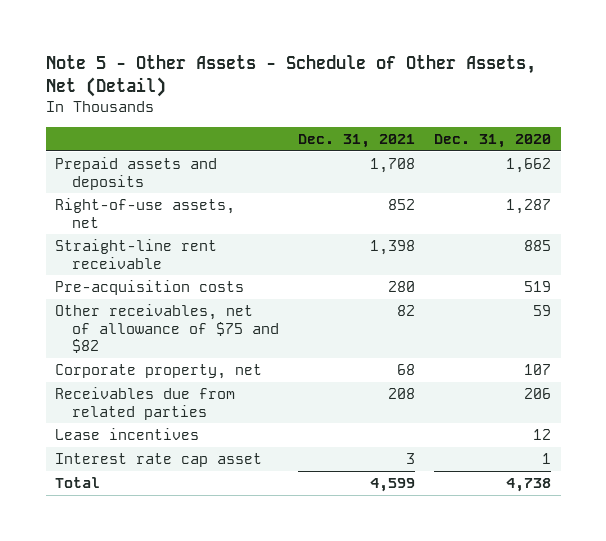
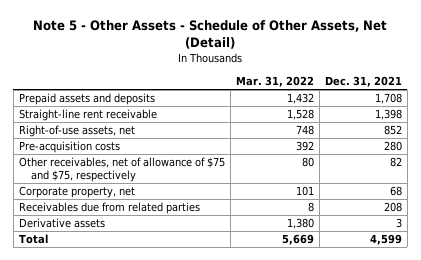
[434,134,552,149] Dec. 31, 2020 -> none
none -> [235,76,314,88] Mar. 31, 2022
[55,198,236,228] Right-of-use assets, net -> [18,125,135,138] Right-of-use assets, net
[55,304,279,354] Other receivables, net of allowance of $75 and $82 -> [18,157,225,182] Other receivables, net of allowance of $75 and $75, respectively
[55,428,200,441] Lease incentives -> none
[55,453,263,468] Interest rate cap asset -> none
none -> [18,218,105,229] Derivative assets

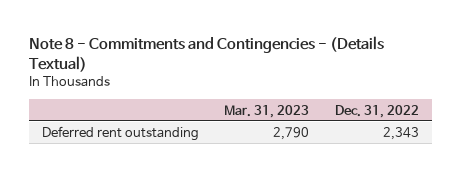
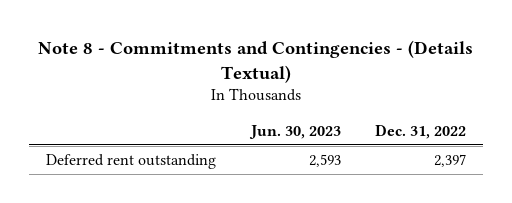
[224,104,310,118] Mar. 31, 2023 -> none
none -> [248,124,341,139] Jun. 30, 2023
[382,127,419,141] 2,343 -> [434,154,467,168] 2,397

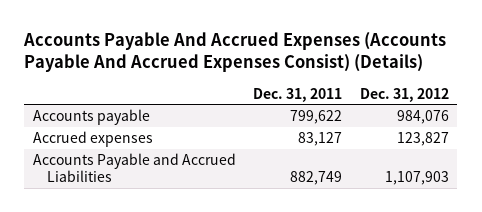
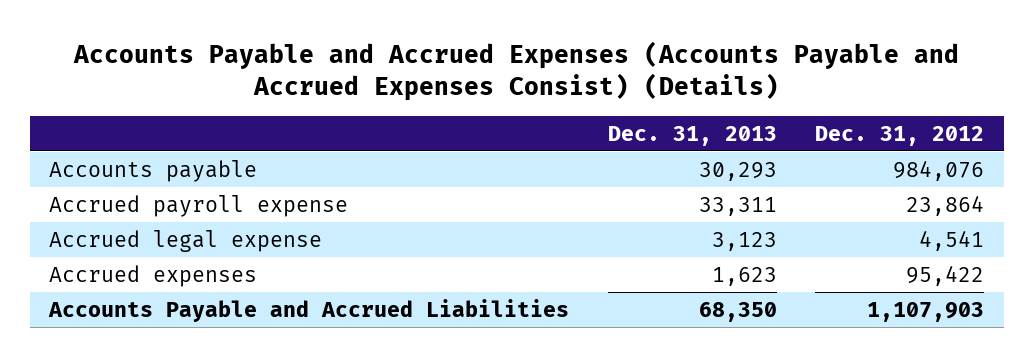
[23,32,447,73] Accounts Payable And Accrued Expenses (Accounts Payable And Accrued Expenses Consist) (Details) -> [72,40,959,102] Accounts Payable and Accrued Expenses (Accounts Payable and Accrued Expenses Consist) (Details)
[253,87,343,102] Dec. 31, 2011 -> none
none -> [607,125,777,146] Dec. 31, 2013
none -> [49,194,349,217] Accrued payroll expense
none -> [49,229,323,252] Accrued legal expense
[396,131,449,146] 123,827 -> [906,264,985,286] 95,422

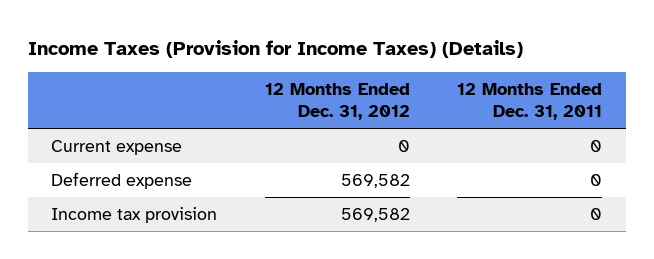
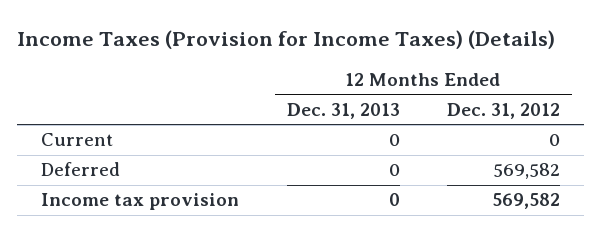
[457,83,603,120] 12 Months Ended Dec. 31, 2011 -> none
none -> [286,102,400,119] Dec. 31, 2013
[51,139,183,155] Current expense -> [40,133,113,147] Current
[51,171,193,189] Deferred expense -> [40,162,120,177] Deferred

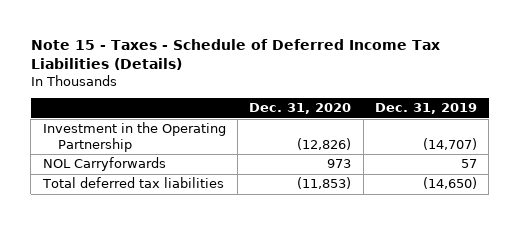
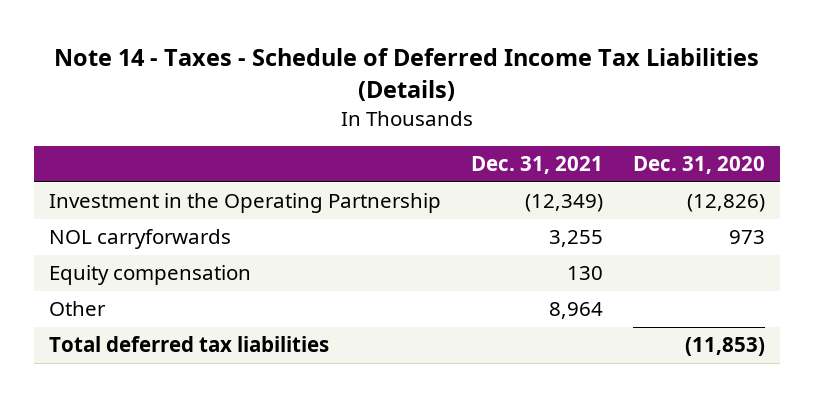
[30,38,440,71] Note 15 - Taxes - Schedule of Deferred Income Tax Liabilities (Details) -> [53,47,759,101] Note 14 - Taxes - Schedule of Deferred Income Tax Liabilities (Details)
[374,103,477,115] Dec. 31, 2019 -> none
none -> [470,156,603,175] Dec. 31, 2021
[42,157,166,172] NOL Carryforwards -> [48,229,231,250] NOL carryforwards
none -> [48,265,251,286] Equity compensation
none -> [48,301,106,317] Other

